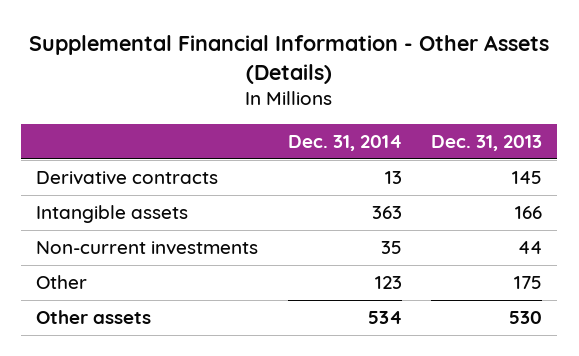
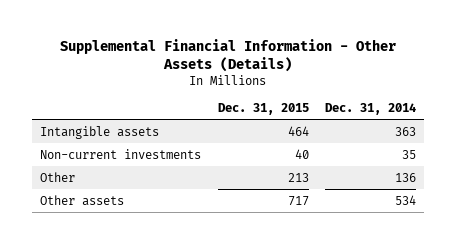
[431,134,543,151] Dec. 31, 2013 -> none
none -> [217,103,309,116] Dec. 31, 2015
[36,171,219,186] Derivative contracts -> none
[374,276,402,290] 123 -> [394,172,416,182] 136

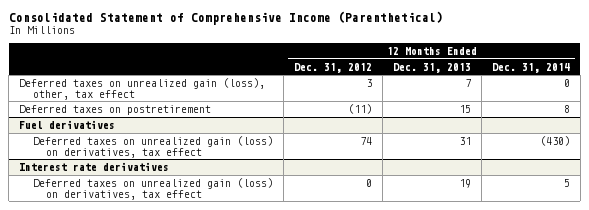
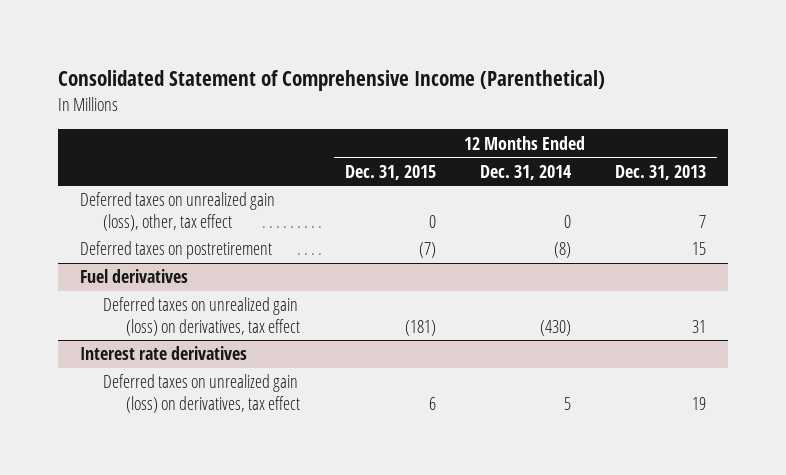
[293,62,372,73] Dec. 31, 2012 -> none
none -> [344,164,436,180] Dec. 31, 2015
[563,104,570,113] 8 -> [553,242,571,259] (8)

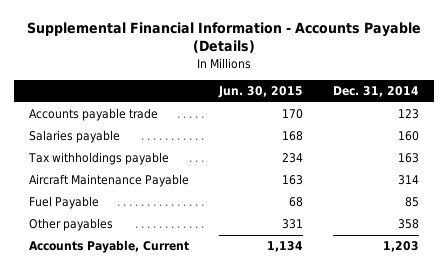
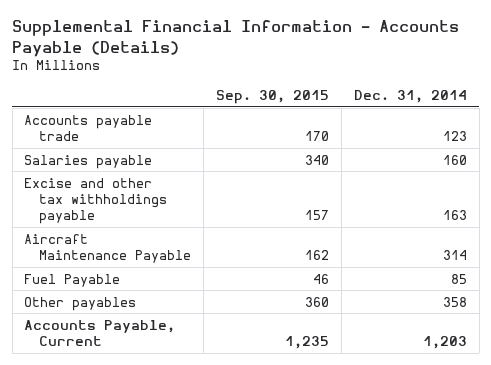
[217,86,303,99] Jun. 30, 2015 -> none
none -> [216,89,330,104] Sep. 30, 2015
[27,152,169,166] Tax withholdings payable -> [24,177,168,224] Excise and other tax withholdings payable

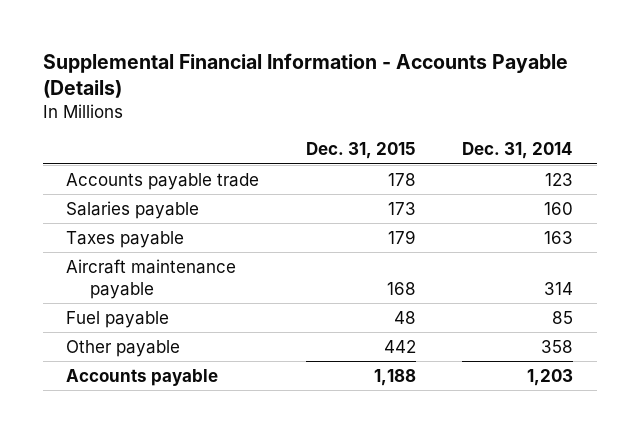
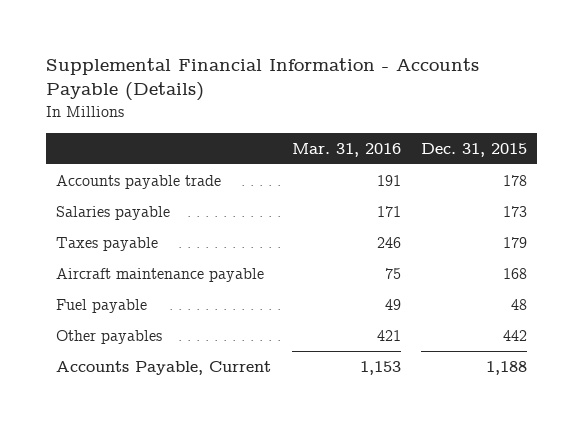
[462,142,574,160] Dec. 31, 2014 -> none
none -> [291,142,401,157] Mar. 31, 2016
[66,339,181,357] Other payable -> [56,330,163,345] Other payables
[66,368,219,386] Accounts payable -> [56,361,272,376] Accounts Payable, Current

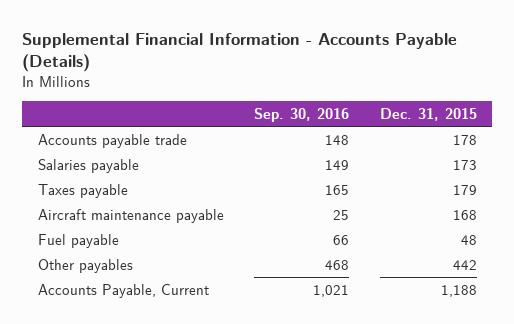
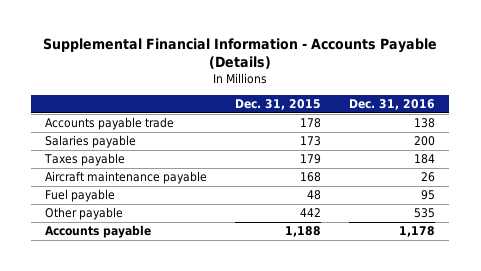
[254,107,350,122] Sep. 30, 2016 -> none
none -> [349,98,436,110] Dec. 31, 2016
[37,258,133,273] Other payables -> [45,207,124,221] Other payable
[37,283,209,298] Accounts Payable, Current -> [45,225,152,239] Accounts payable

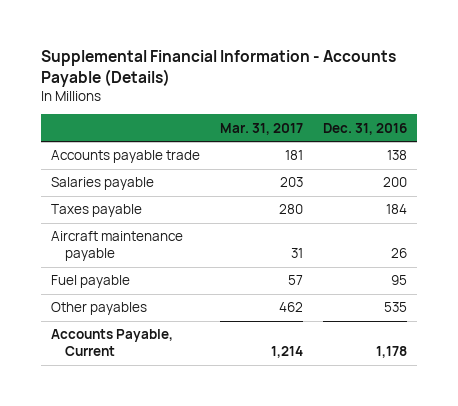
[235,98,322,110] Dec. 31, 2015 -> none
none -> [219,122,303,135] Mar. 31, 2017
[45,207,124,221] Other payable -> [51,302,148,316] Other payables
[45,225,152,239] Accounts payable -> [51,329,174,357] Accounts Payable, Current

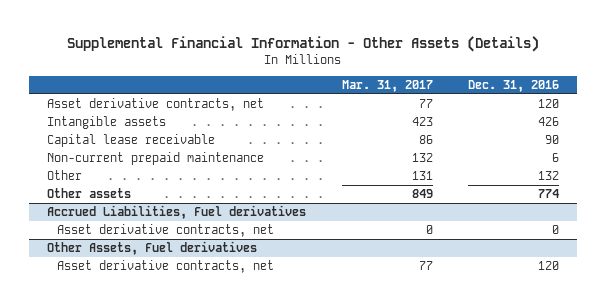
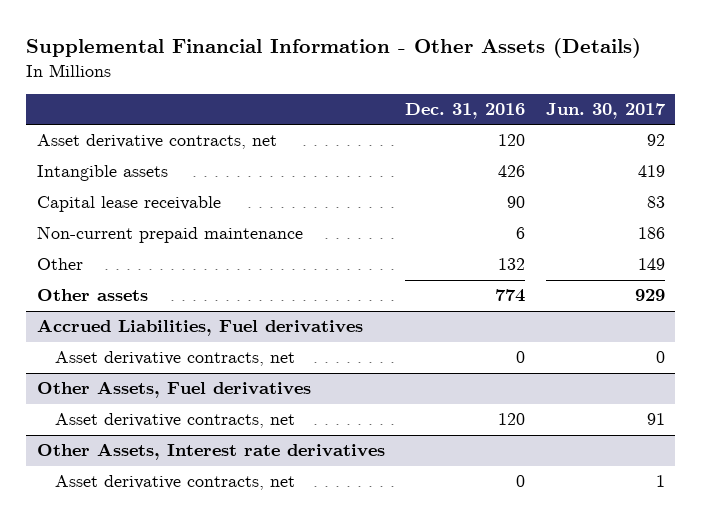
[341,80,433,93] Mar. 31, 2017 -> none
none -> [545,103,666,120] Jun. 30, 2017
none -> [36,443,385,461] Other Assets, Interest rate derivatives
none -> [54,475,295,491] Asset derivative contracts, net

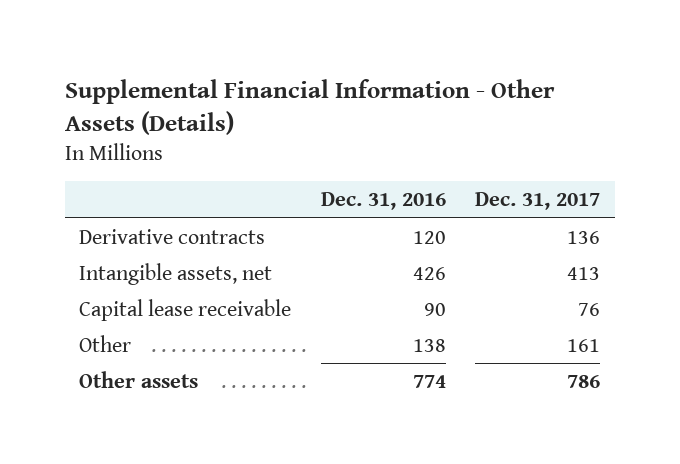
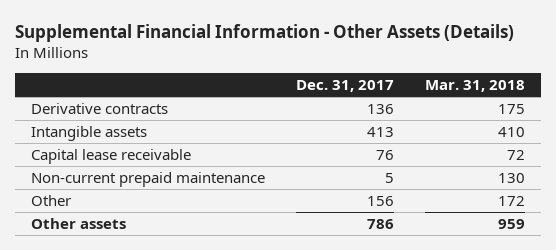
[320,192,446,211] Dec. 31, 2016 -> none
none -> [425,80,526,93] Mar. 31, 2018
[79,262,273,285] Intangible assets, net -> [30,125,147,141] Intangible assets
none -> [30,171,265,187] Non-current prepaid maintenance
[567,338,601,352] 161 -> [367,195,395,206] 156

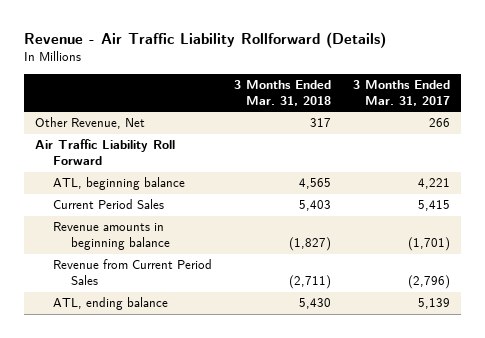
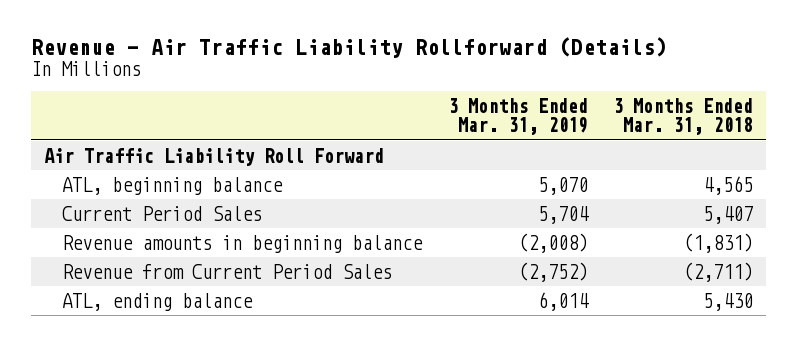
[352,80,450,106] 3 Months Ended Mar. 31, 2017 -> none
none -> [447,98,588,136] 3 Months Ended Mar. 31, 2019
[35,117,146,130] Other Revenue, Net -> none
[298,200,331,212] 5,403 -> [703,205,754,224] 5,407
[288,237,331,252] (1,827) -> [683,232,754,253] (1,831)

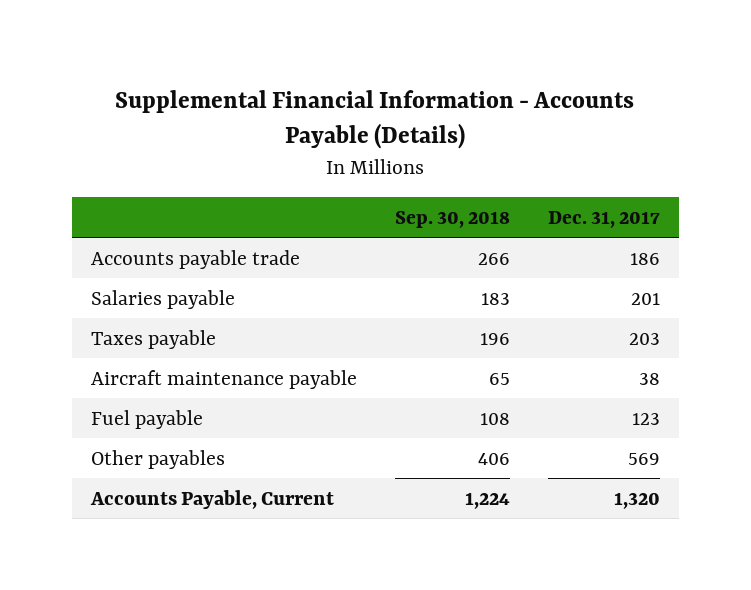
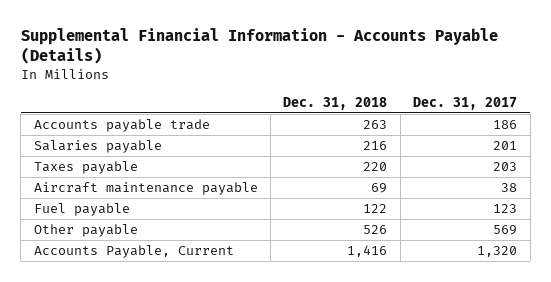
[394,211,510,229] Sep. 30, 2018 -> none
none -> [283,96,388,110] Dec. 31, 2018
[90,449,225,469] Other payables -> [33,224,138,238] Other payable

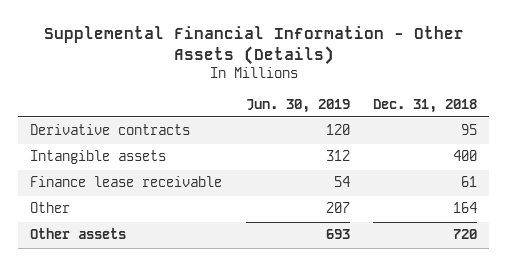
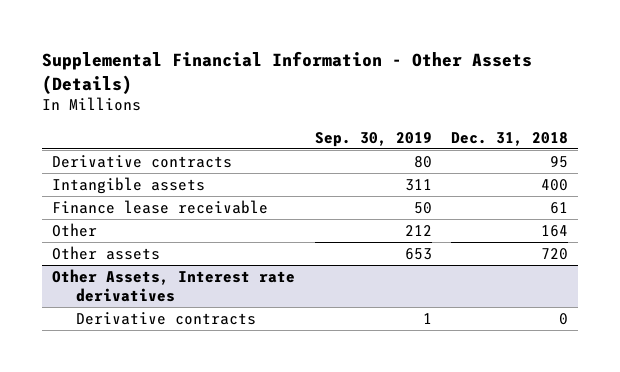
[245,98,350,113] Jun. 30, 2019 -> none
none -> [314,131,432,147] Sep. 30, 2019
none -> [52,268,296,303] Other Assets, Interest rate derivatives
none -> [75,311,256,325] Derivative contracts

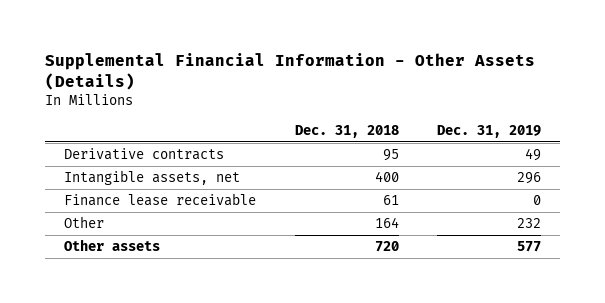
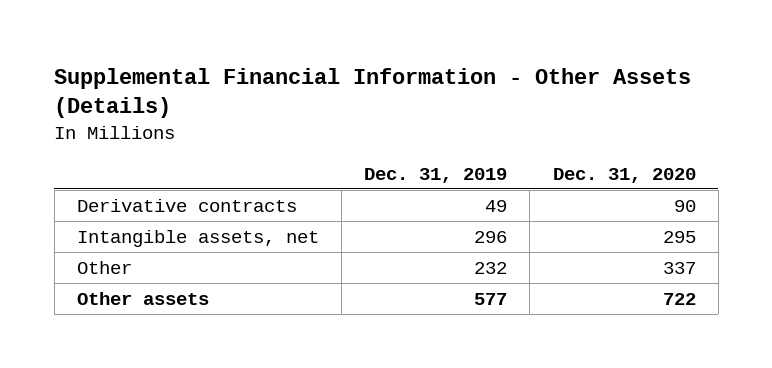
[294,124,399,138] Dec. 31, 2018 -> none
none -> [552,167,696,183] Dec. 31, 2020
[64,193,257,207] Finance lease receivable -> none

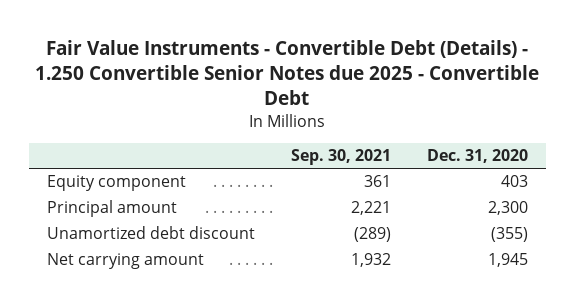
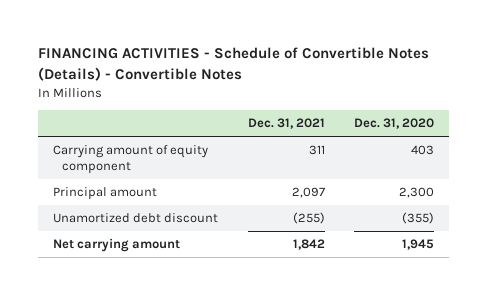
[35,39,540,105] Fair Value Instruments - Convertible Debt (Details) - 1.250 Convertible Senior Notes due 2025 - Convertible Debt -> [37,47,429,81] FINANCING ACTIVITIES - Schedule of Convertible Notes (Details) - Convertible Notes
[290,149,391,166] Sep. 30, 2021 -> none
none -> [247,118,325,130] Dec. 31, 2021
[47,175,187,192] Equity component -> [52,145,208,175] Carrying amount of equity component

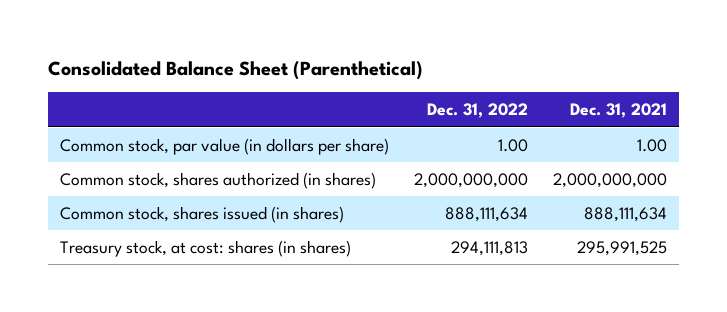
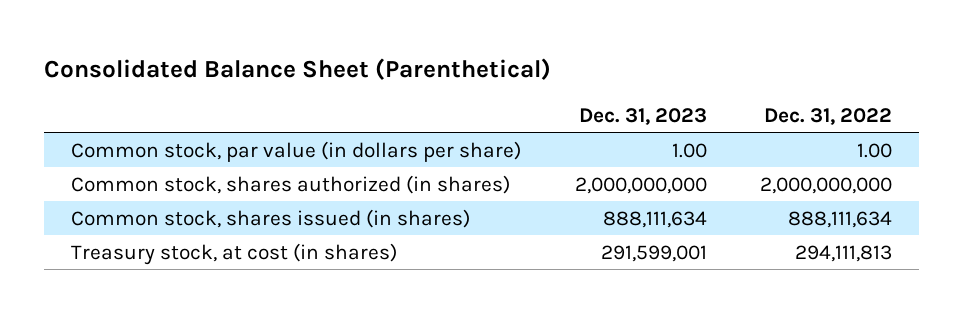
[570,103,668,119] Dec. 31, 2021 -> none
none -> [578,107,707,125] Dec. 31, 2023
[60,240,352,258] Treasury stock, at cost: shares (in shares) -> [70,242,397,265] Treasury stock, at cost (in shares)

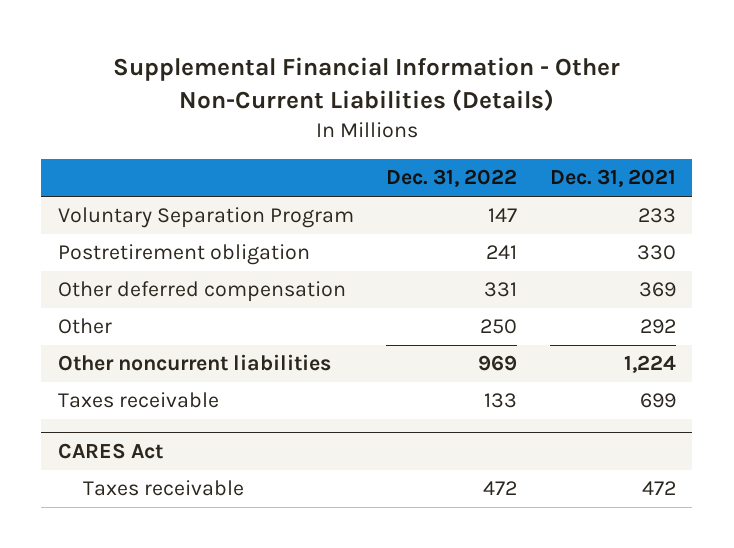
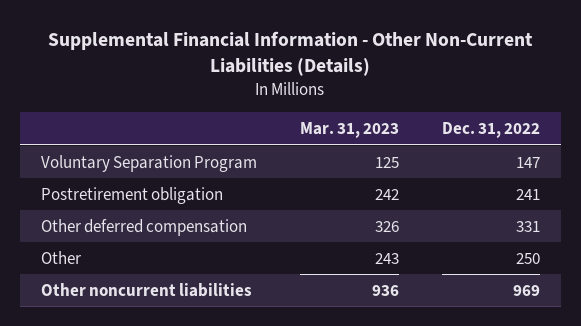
[549,169,676,188] Dec. 31, 2021 -> none
none -> [299,122,399,139] Mar. 31, 2023
[57,392,219,409] Taxes receivable -> none
[57,443,163,460] CARES Act -> none
[83,480,245,497] Taxes receivable -> none

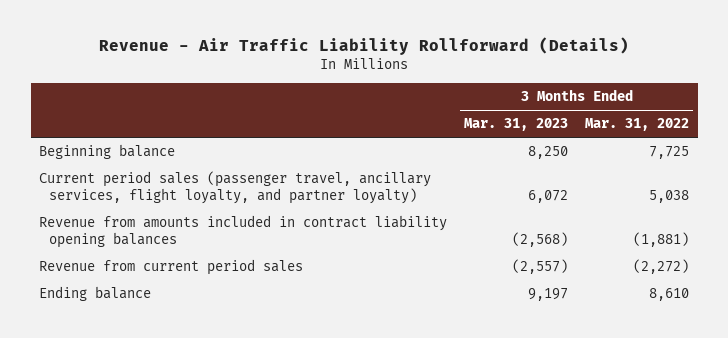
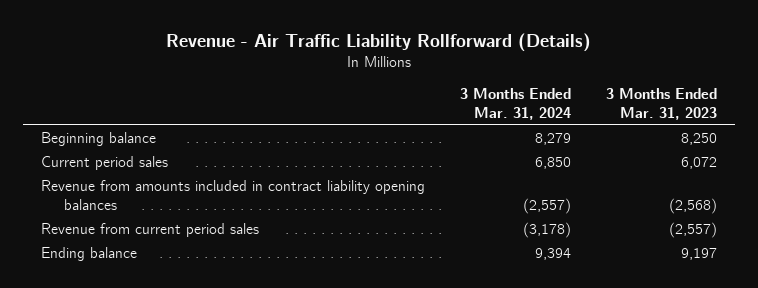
[585,118,690,132] Mar. 31, 2022 -> none
none -> [459,88,571,120] 3 Months Ended Mar. 31, 2024
[39,171,432,205] Current period sales (passenger travel, ancillary services, flight loyalty, and partner loyalty) -> [40,156,168,171] Current period sales

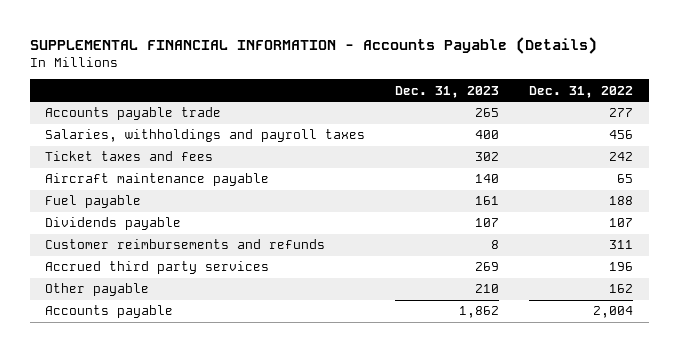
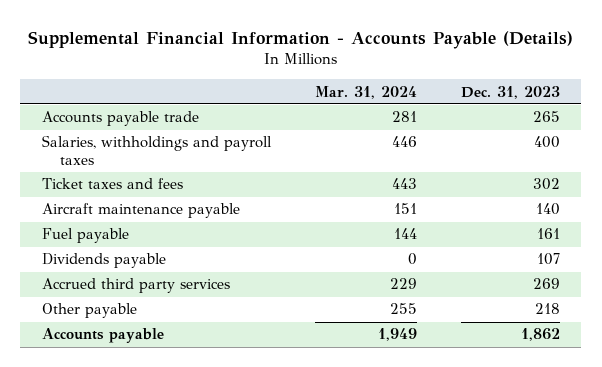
[30,36,598,54] SUPPLEMENTAL FINANCIAL INFORMATION - Accounts Payable (Details) -> [27,30,573,49] Supplemental Financial Information - Accounts Payable (Details)
[529,85,634,98] Dec. 31, 2022 -> none
none -> [314,85,417,99] Mar. 31, 2024
[45,239,326,250] Customer reimbursements and refunds -> none
[475,284,500,294] 210 -> [534,303,560,315] 218

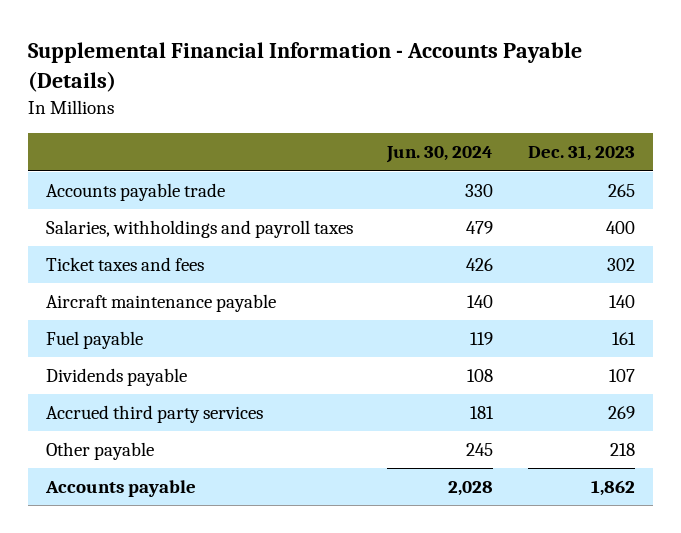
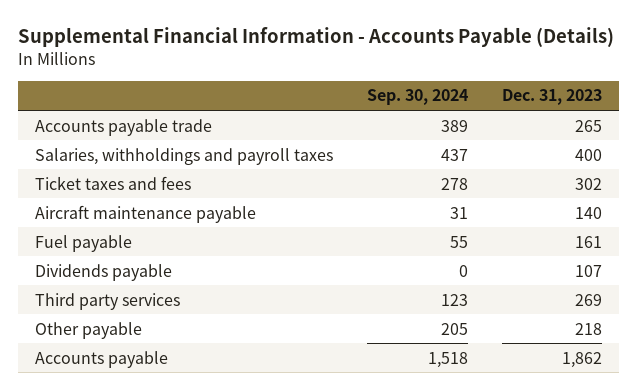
[386,146,494,164] Jun. 30, 2024 -> none
none -> [366,89,468,106] Sep. 30, 2024
[45,405,263,424] Accrued third party services -> [34,292,180,310] Third party services

